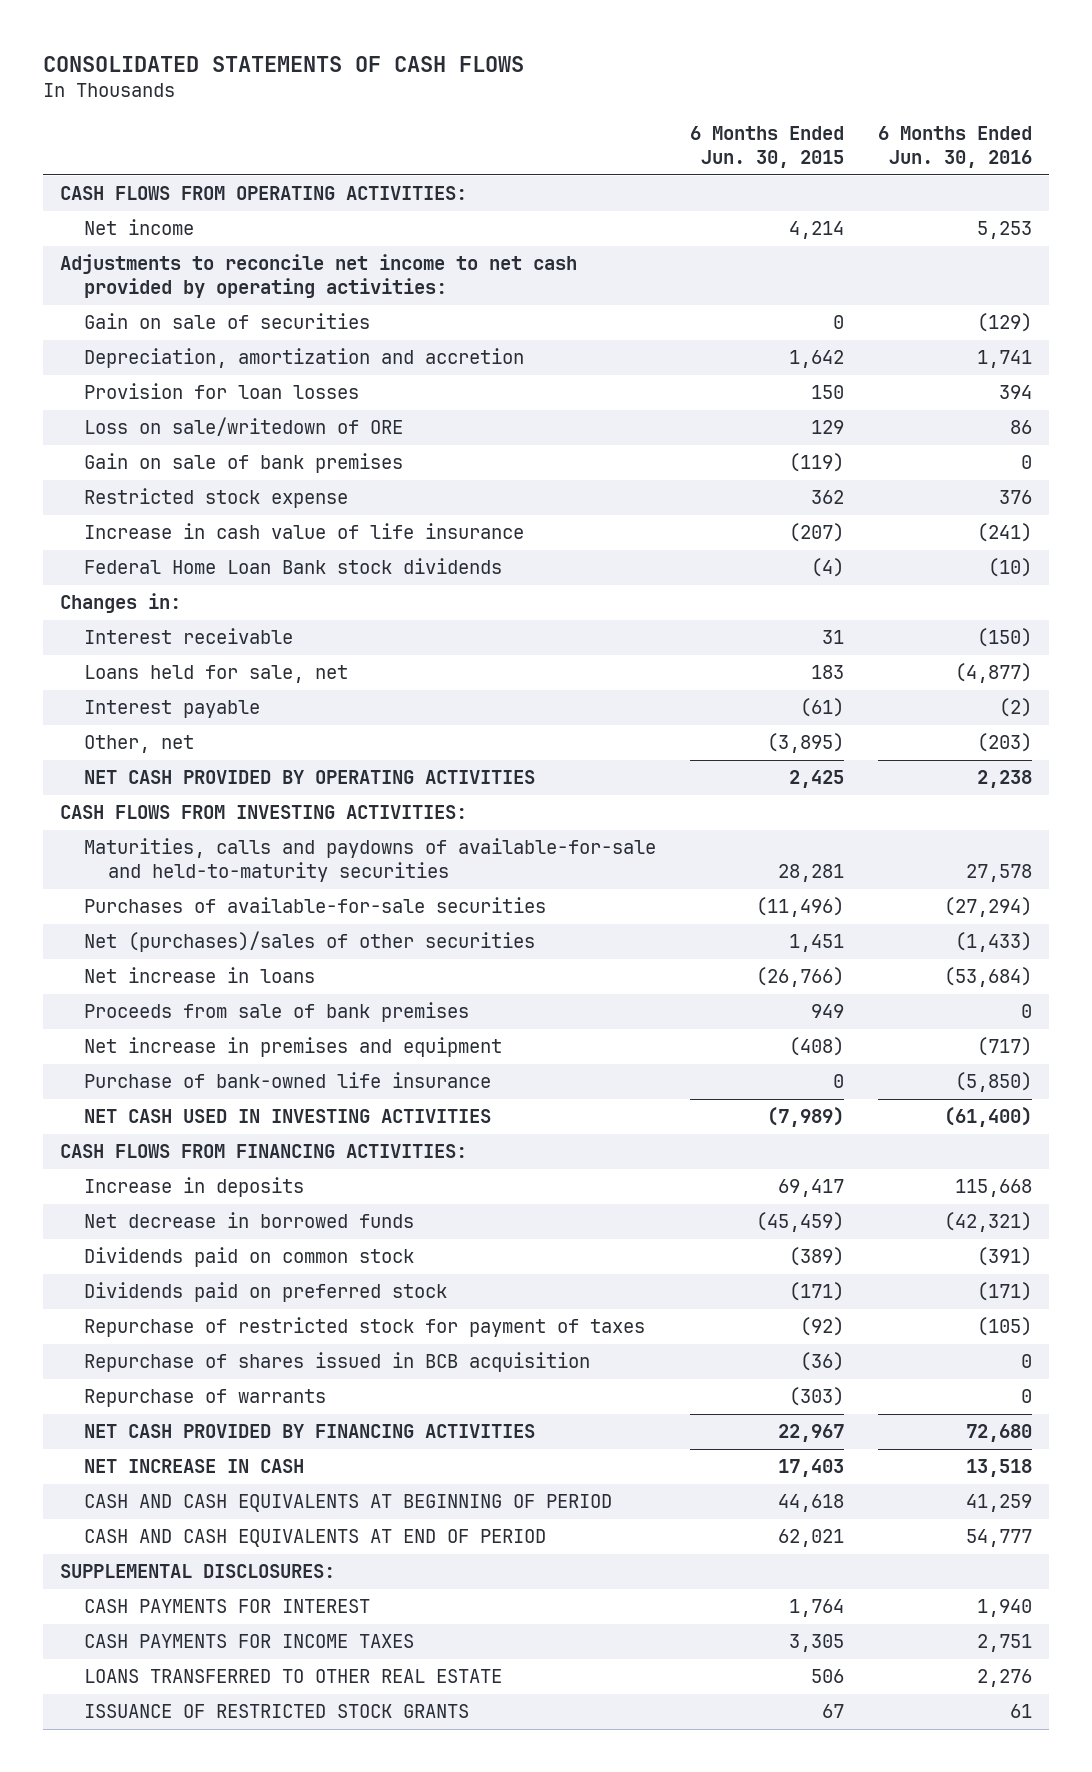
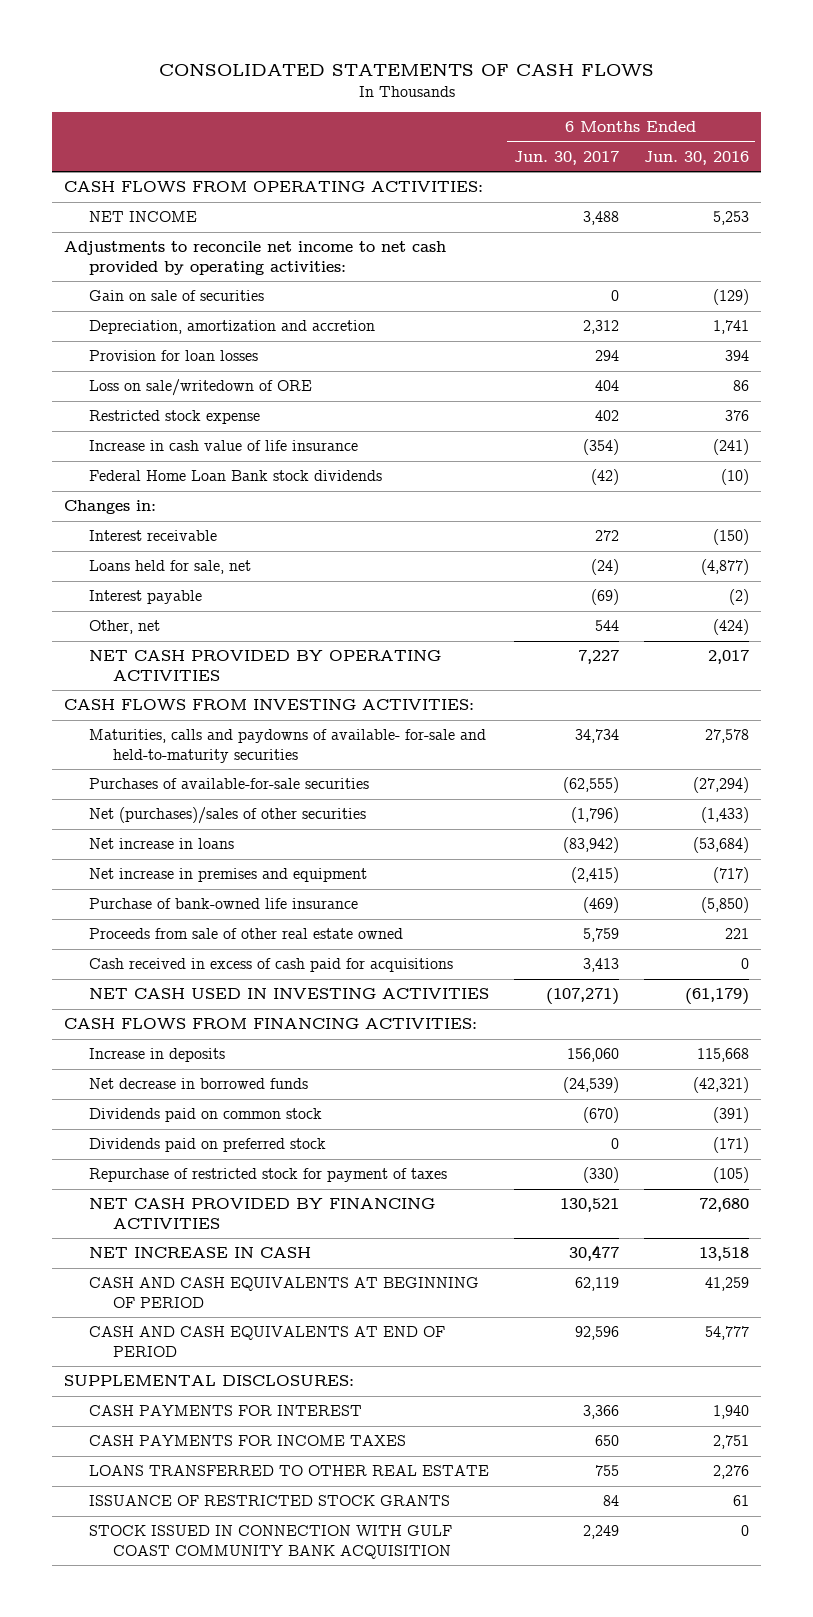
[689,126,844,169] 6 Months Ended Jun. 30, 2015 -> none
none -> [513,150,619,165] Jun. 30, 2017
[84,219,195,236] Net income -> [88,211,197,223] NET INCOME
[84,453,404,474] Gain on sale of bank premises -> none
[976,733,1032,753] (203) -> [712,619,749,636] (424)
[976,770,1032,789] 2,238 -> [707,650,749,665] 2,017
[84,838,657,883] Maturities, calls and paydowns of available-for-sale and held-to-maturity securities -> [88,729,486,763] Maturities, calls and paydowns of available- for-sale and held-to-maturity securities
[84,1002,470,1023] Proceeds from sale of bank premises -> none
none -> [88,928,403,940] Proceeds from sale of other real estate owned
none -> [88,958,453,973] Cash received in excess of cash paid for acquisitions
[943,1107,1032,1128] (61,400) -> [684,988,749,1006] (61,179)
[84,1352,591,1373] Repurchase of shares issued in BCB acquisition -> none
[84,1389,327,1408] Repurchase of warrants -> none
none -> [88,1525,452,1559] STOCK ISSUED IN CONNECTION WITH GULF COAST COMMUNITY BANK ACQUISITION

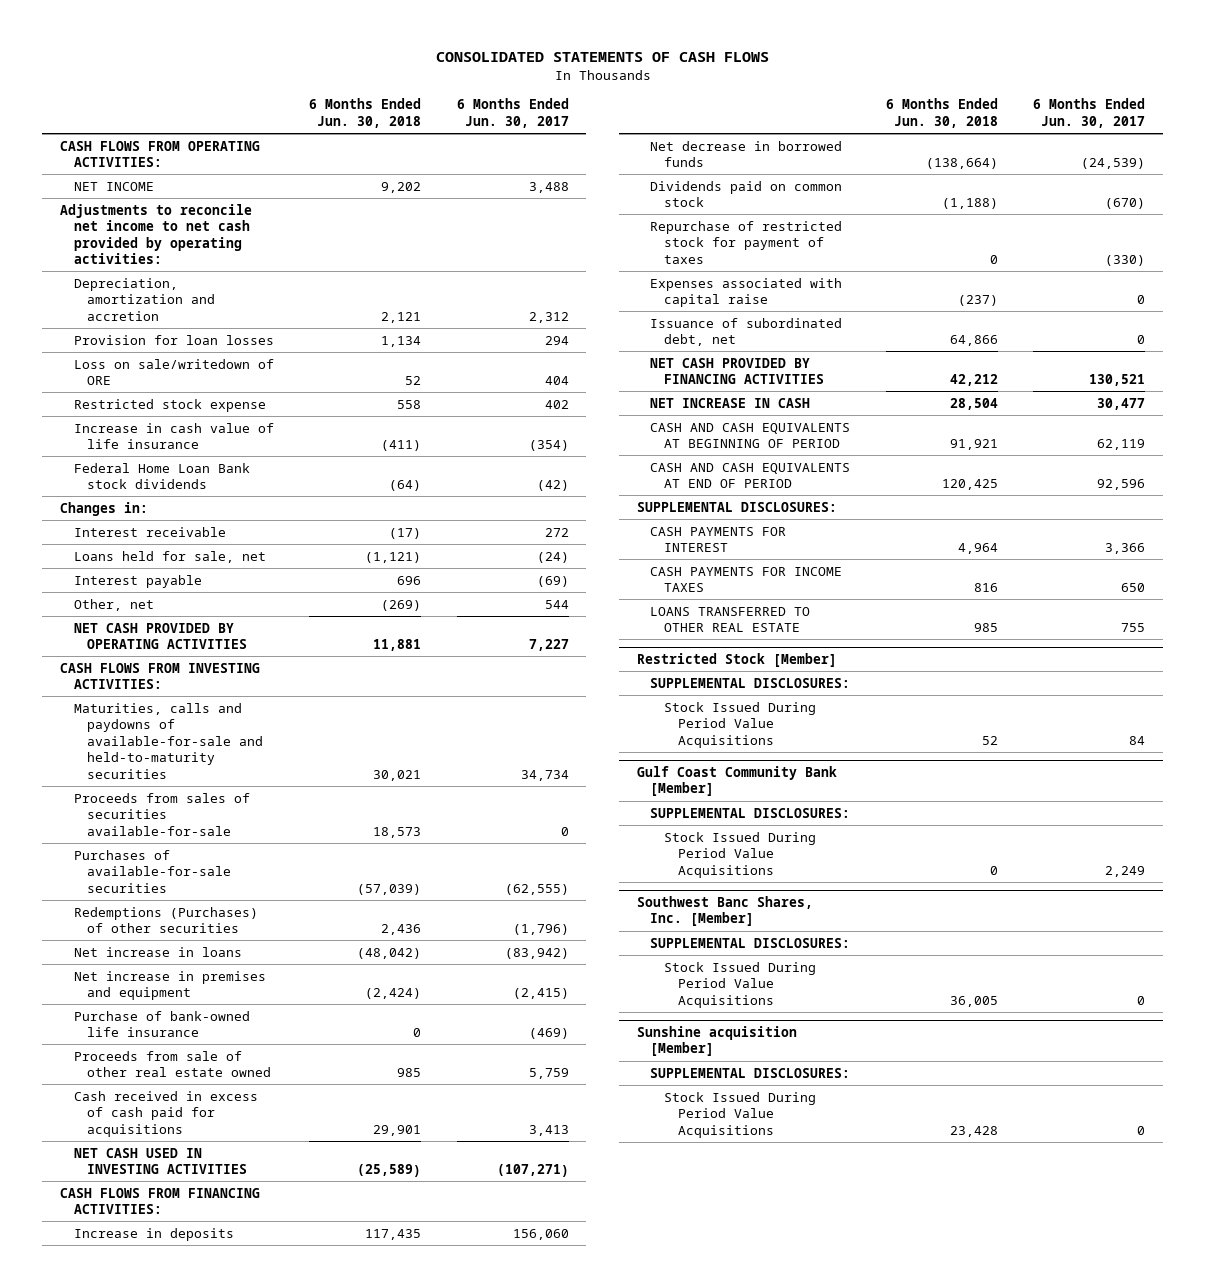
[643,150,749,165] Jun. 30, 2016 -> none
none -> [309,98,422,128] 6 Months Ended Jun. 30, 2018
[88,290,264,302] Gain on sale of securities -> none
[88,729,486,763] Maturities, calls and paydowns of available- for-sale and held-to-maturity securities -> [73,702,264,779] Maturities, calls and paydowns of available-for-sale and held-to-maturity securities
none -> [73,792,250,836] Proceeds from sales of securities available-for-sale
[88,807,366,825] Net (purchases)/sales of other securities -> [73,906,258,934] Redemptions (Purchases) of other securities
[88,1138,326,1153] Dividends paid on preferred stock -> none
none -> [650,277,843,308] Expenses associated with capital raise
none -> [650,317,843,347] Issuance of subordinated debt, net
none -> [636,652,837,667] Restricted Stock [Member]
none -> [650,677,851,688] SUPPLEMENTAL DISCLOSURES:
[88,1495,450,1507] ISSUANCE OF RESTRICTED STOCK GRANTS -> [664,701,817,748] Stock Issued During Period Value Acquisitions
none -> [636,765,837,797] Gulf Coast Community Bank [Member]
none -> [650,807,851,818] SUPPLEMENTAL DISCLOSURES:
[88,1525,452,1559] STOCK ISSUED IN CONNECTION WITH GULF COAST COMMUNITY BANK ACQUISITION -> [664,831,817,878] Stock Issued During Period Value Acquisitions
none -> [636,895,813,927] Southwest Banc Shares, Inc. [Member]
none -> [650,937,851,948] SUPPLEMENTAL DISCLOSURES:
none -> [664,961,817,1008] Stock Issued During Period Value Acquisitions
none -> [636,1025,797,1057] Sunshine acquisition [Member]
none -> [650,1067,851,1078] SUPPLEMENTAL DISCLOSURES:
none -> [664,1091,817,1138] Stock Issued During Period Value Acquisitions

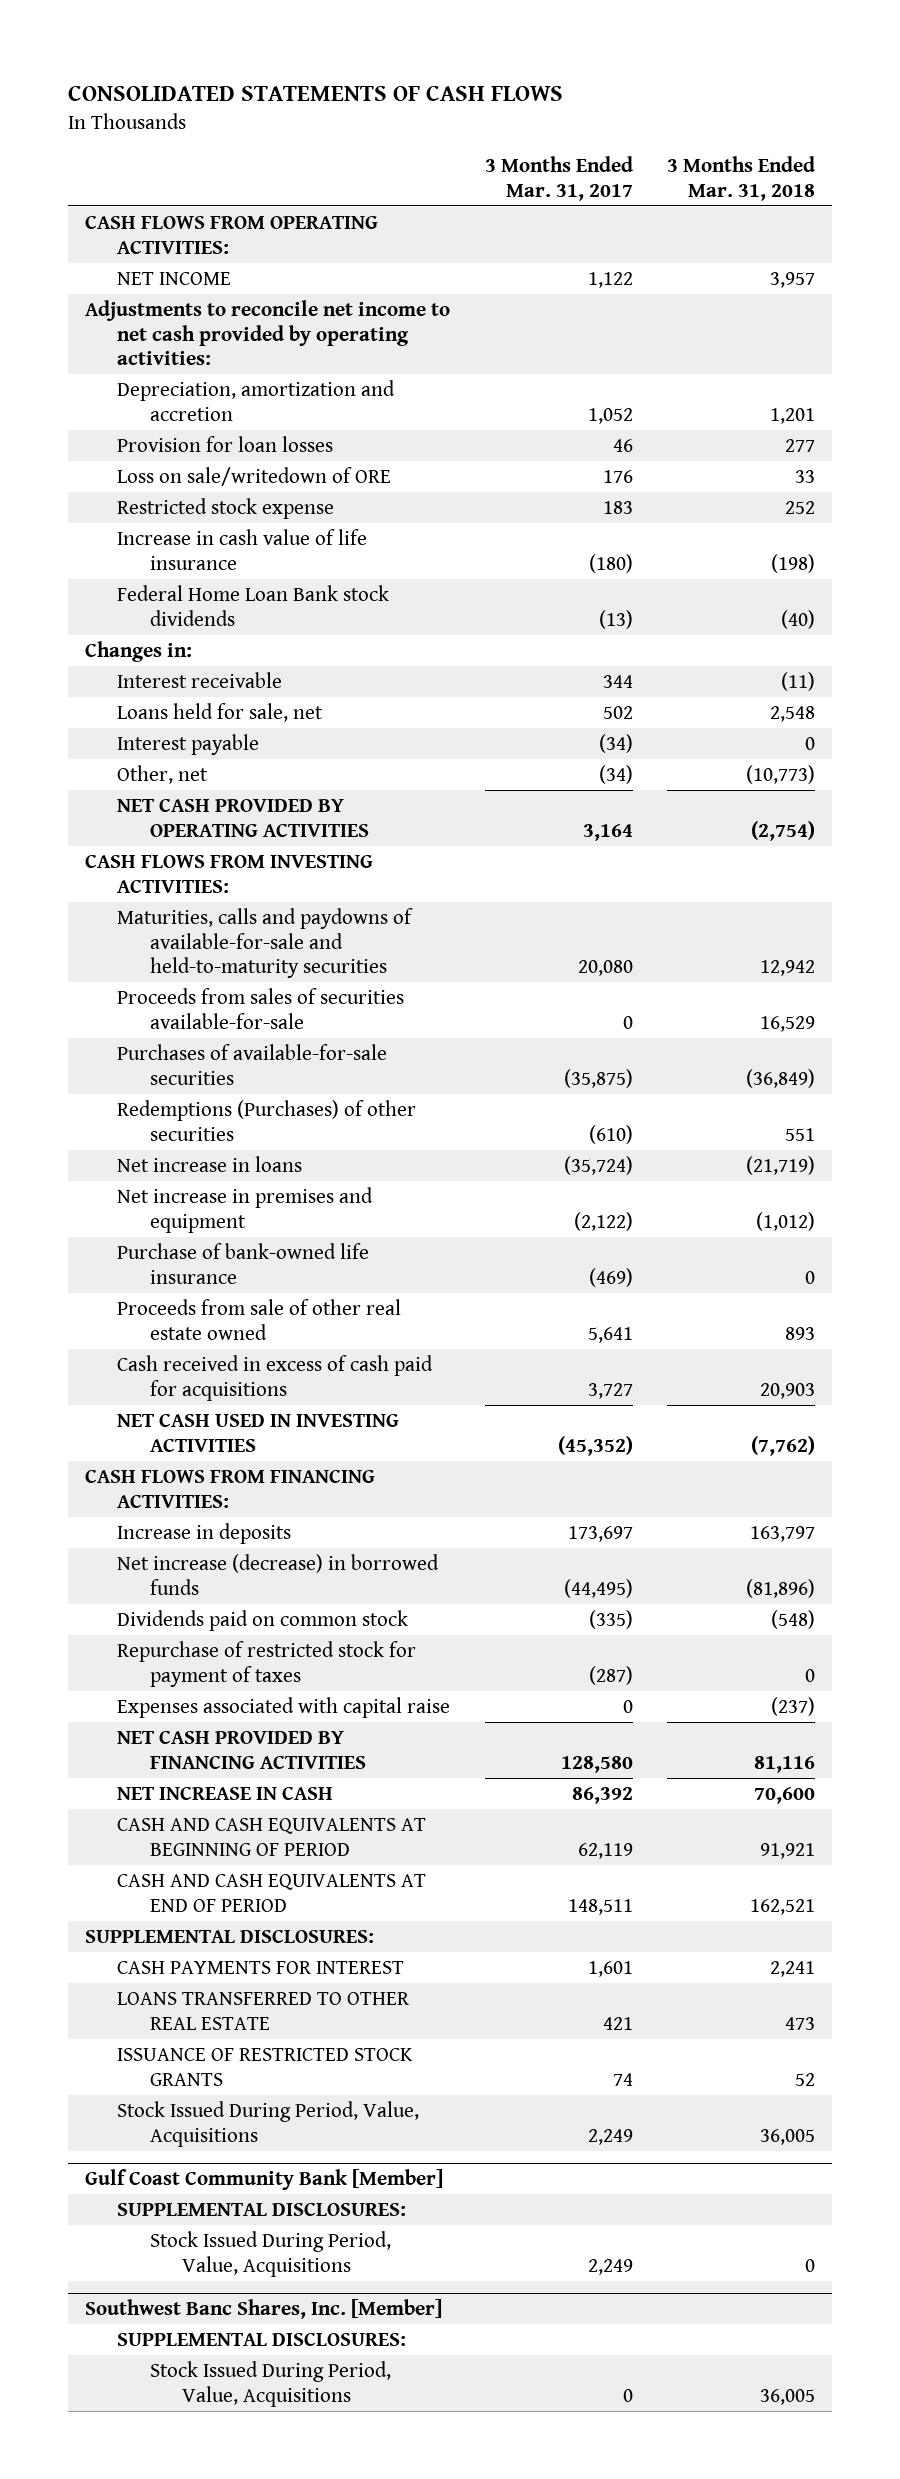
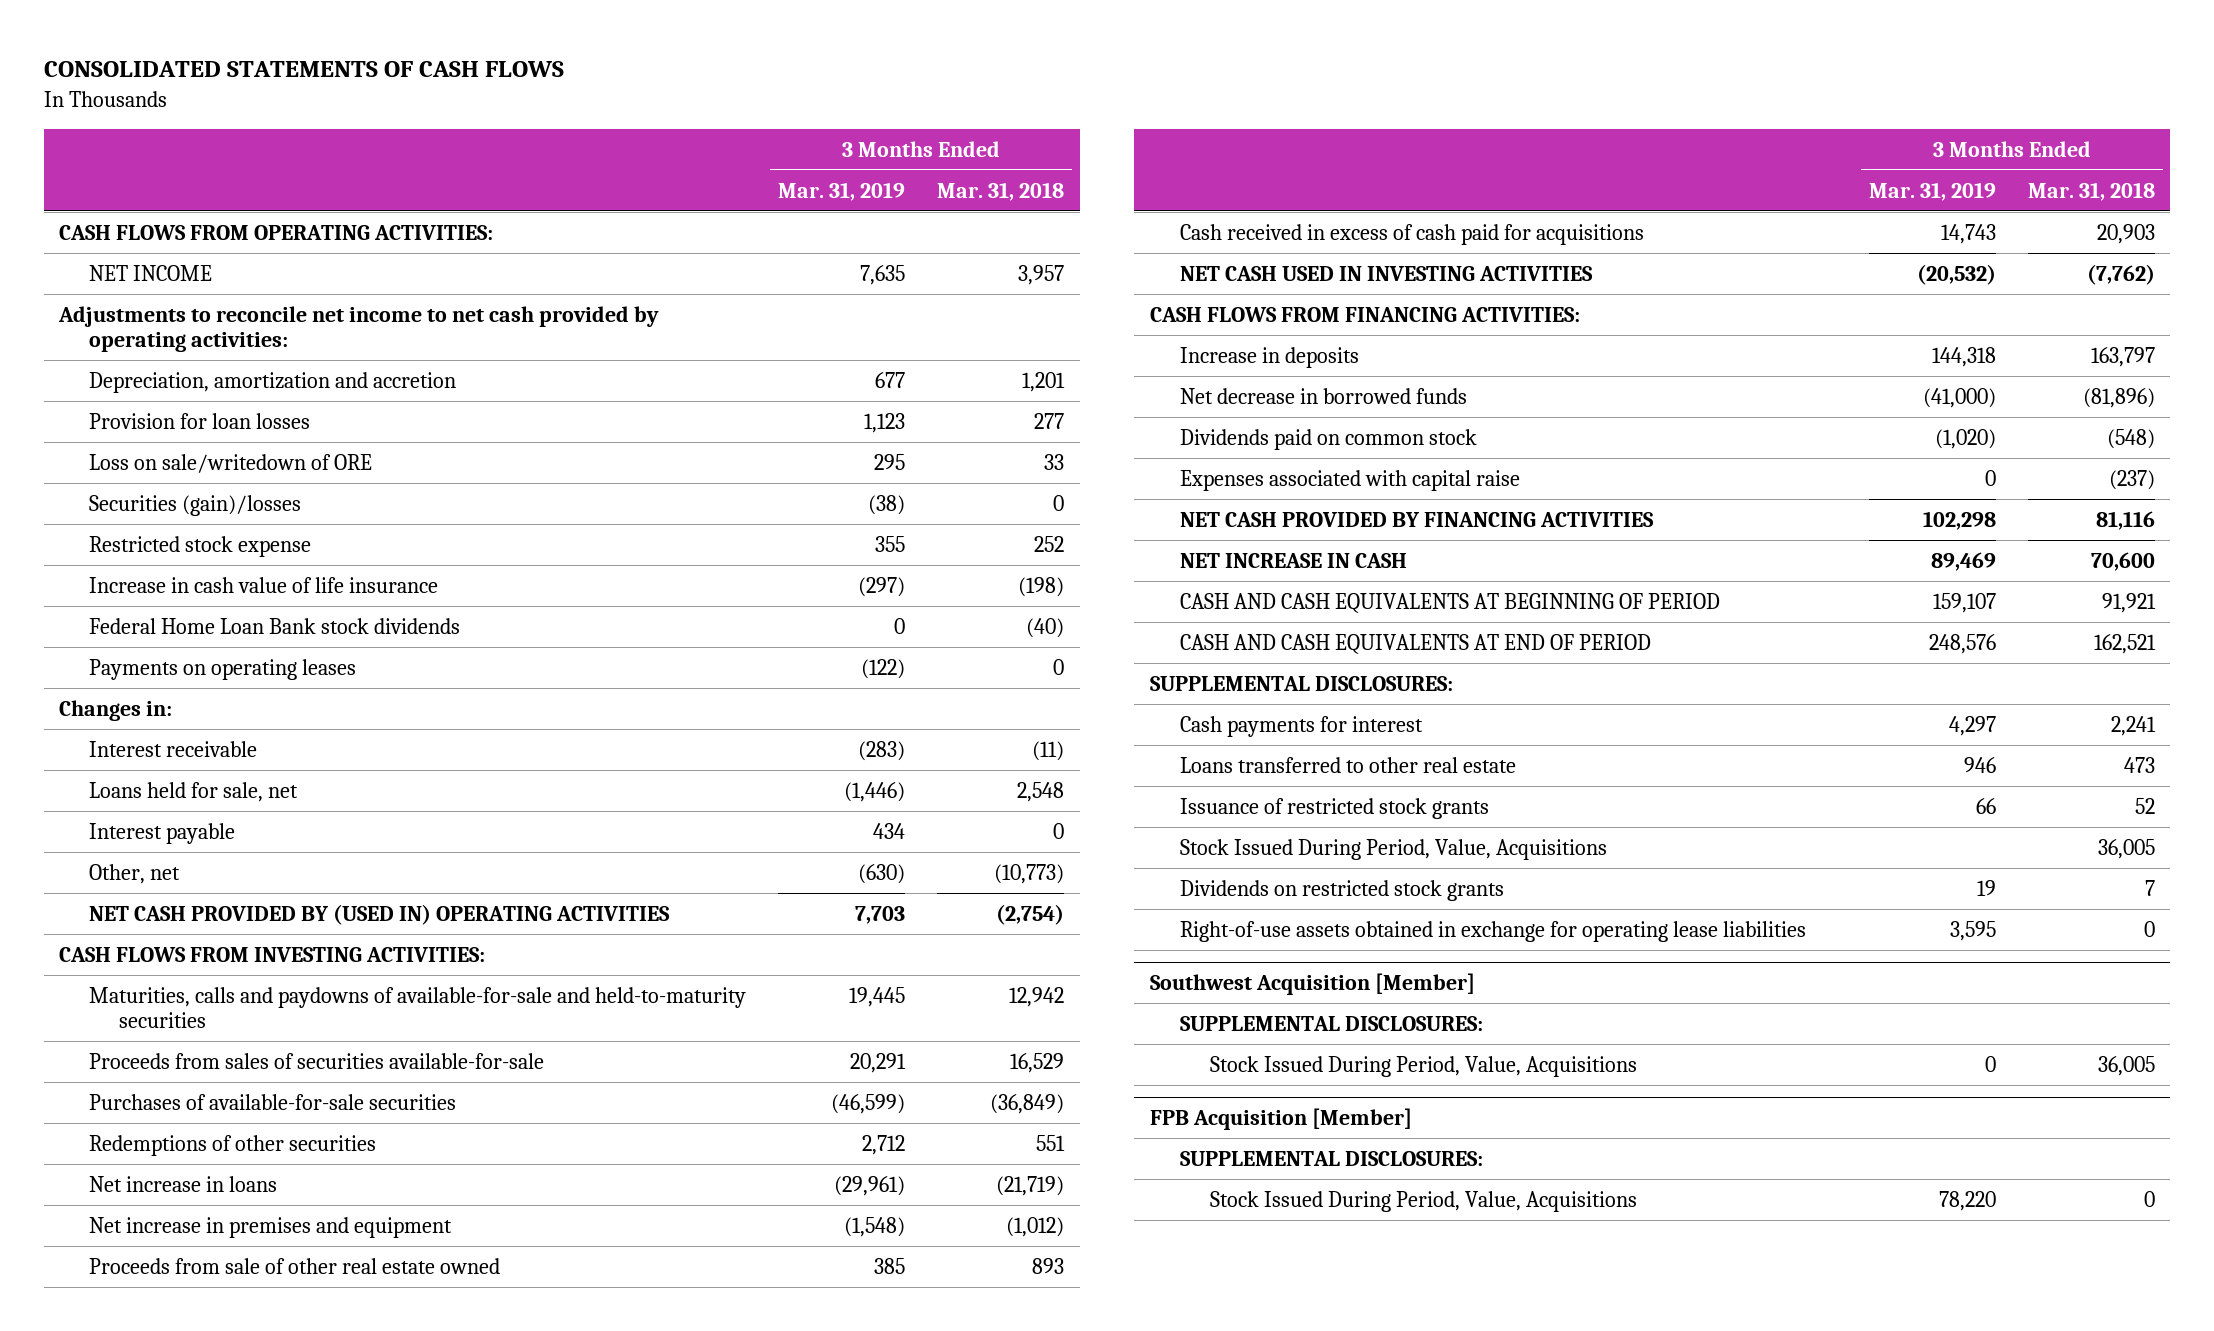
[484,155,633,201] 3 Months Ended Mar. 31, 2017 -> none
none -> [778,181,906,201] Mar. 31, 2019
none -> [89,494,302,516] Securities (gain)/losses
none -> [89,658,357,680] Payments on operating leases
[117,798,369,837] NET CASH PROVIDED BY OPERATING ACTIVITIES -> [89,903,671,925] NET CASH PROVIDED BY (USED IN) OPERATING ACTIVITIES
[117,1099,417,1141] Redemptions (Purchases) of other securities -> [89,1134,377,1156] Redemptions of other securities
[117,1242,370,1284] Purchase of bank-owned life insurance -> none
[117,1553,440,1595] Net increase (decrease) in borrowed funds -> [1180,387,1468,404] Net decrease in borrowed funds
[117,1640,417,1687] Repurchase of restricted stock for payment of taxes -> none
[117,1960,405,1974] CASH PAYMENTS FOR INTEREST -> [1180,715,1424,737] Cash payments for interest
[117,1991,411,2030] LOANS TRANSFERRED TO OTHER REAL ESTATE -> [1180,756,1517,773] Loans transferred to other real estate
[117,2047,414,2086] ISSUANCE OF RESTRICTED STOCK GRANTS -> [1180,797,1490,819] Issuance of restricted stock grants
[84,2169,443,2191] Gulf Coast Community Bank [Member] -> none
[117,2202,407,2216] SUPPLEMENTAL DISCLOSURES: -> none
[149,2230,391,2277] Stock Issued During Period, Value, Acquisitions -> none
[84,2299,442,2320] Southwest Banc Shares, Inc. [Member] -> none
none -> [1180,879,1505,901] Dividends on restricted stock grants
none -> [1180,920,1807,942] Right-of-use assets obtained in exchange for operating lease liabilities
none -> [1150,973,1476,996] Southwest Acquisition [Member]
none -> [1150,1108,1413,1131] FPB Acquisition [Member]
none -> [1180,1150,1484,1166] SUPPLEMENTAL DISCLOSURES:
none -> [1209,1190,1637,1212] Stock Issued During Period, Value, Acquisitions

